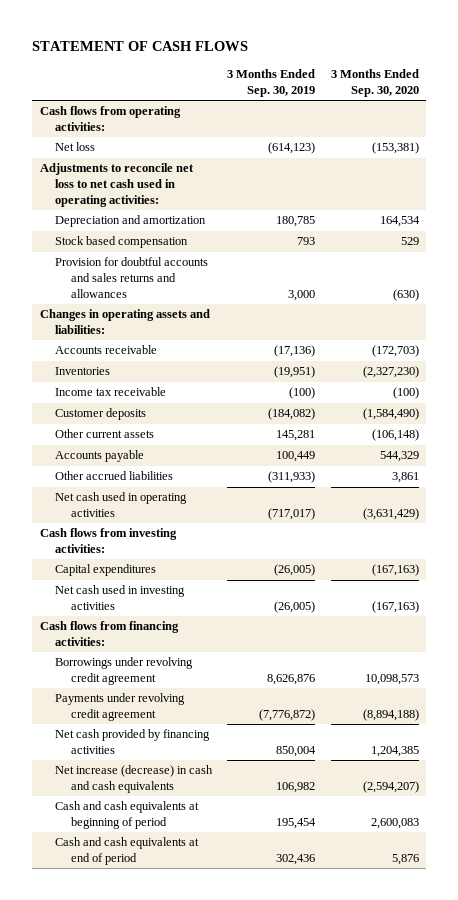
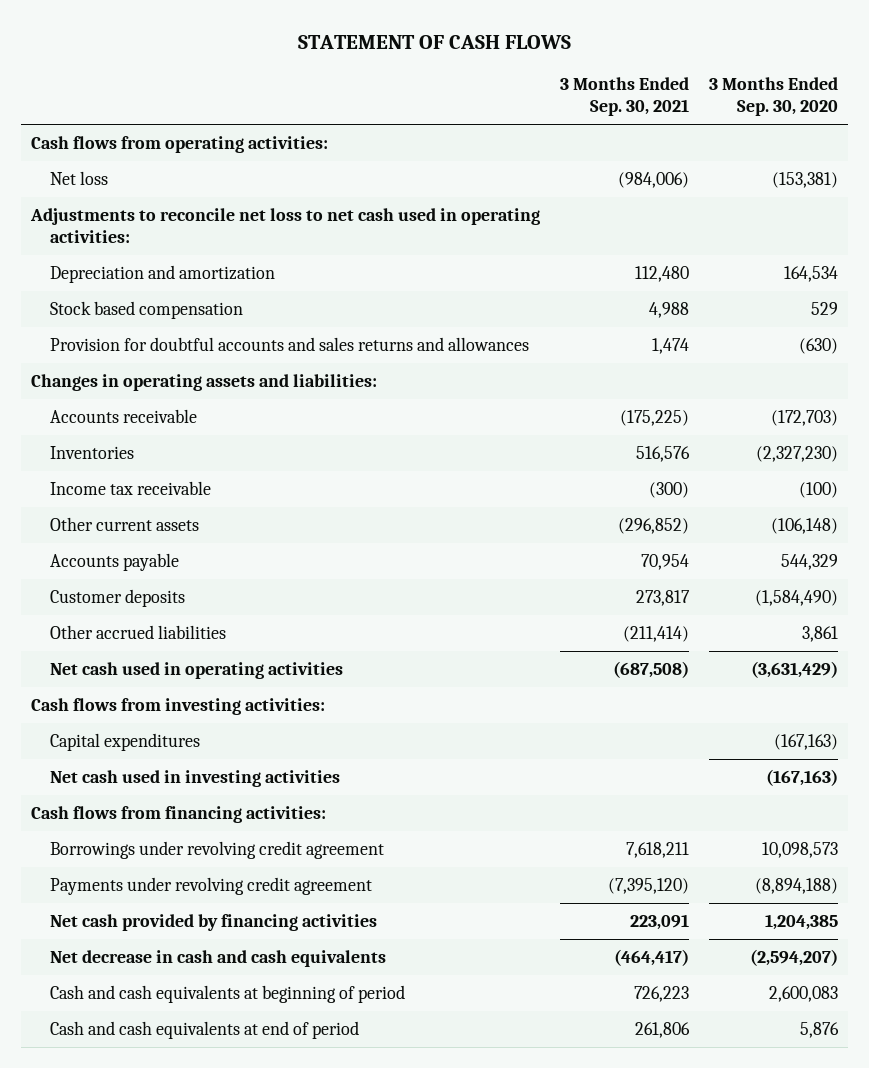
[227,69,316,98] 3 Months Ended Sep. 30, 2019 -> none
none -> [560,77,690,117] 3 Months Ended Sep. 30, 2021
[55,408,147,421] Customer deposits -> [49,588,185,607] Customer deposits
[55,765,214,794] Net increase (decrease) in cash and cash equivalents -> [49,949,386,967] Net decrease in cash and cash equivalents

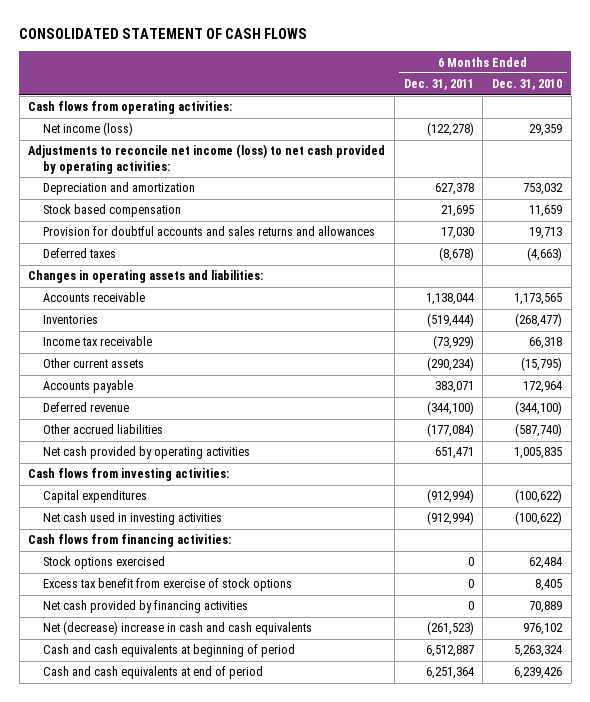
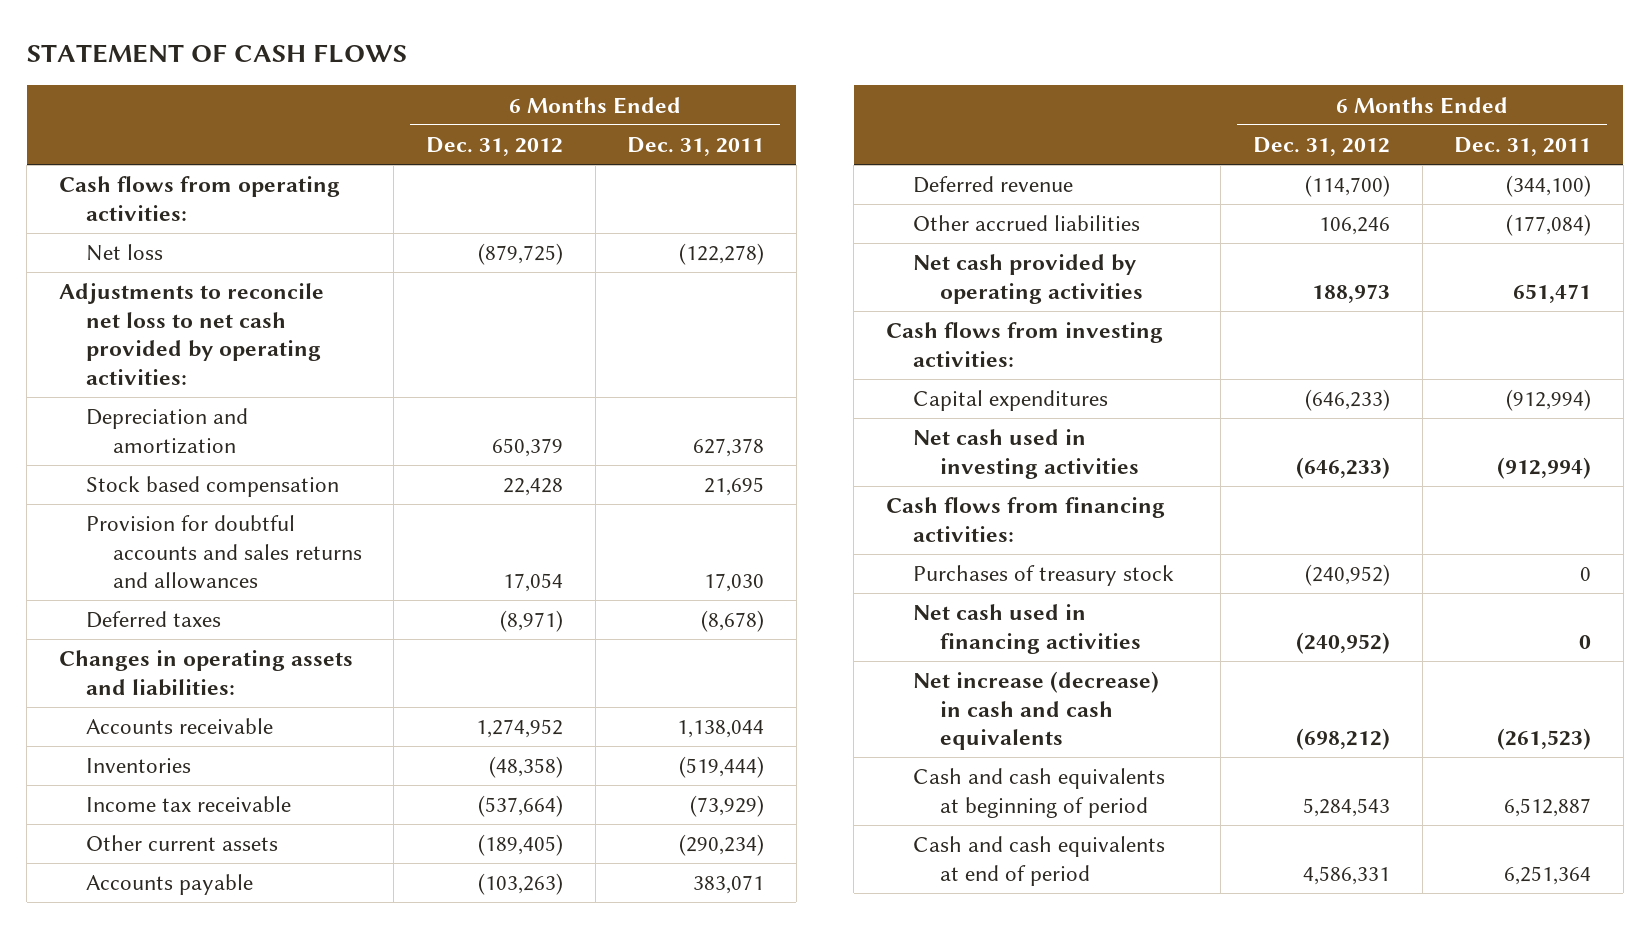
[19,27,308,39] CONSOLIDATED STATEMENT OF CASH FLOWS -> [26,44,407,64] STATEMENT OF CASH FLOWS
[492,79,563,91] Dec. 31, 2010 -> none
none -> [425,137,563,157] Dec. 31, 2012
[42,122,133,137] Net income (loss) -> [85,244,163,262] Net loss
[28,144,386,174] Adjustments to reconcile net income (loss) to net cash provided by operating activities: -> [58,283,324,385] Adjustments to reconcile net loss to net cash provided by operating activities:
[42,556,165,570] Stock options exercised -> none
[42,578,292,592] Excess tax benefit from exercise of stock options -> none
none -> [912,565,1174,587] Purchases of treasury stock
[42,600,248,614] Net cash provided by financing activities -> [912,604,1141,654] Net cash used in financing activities
[42,621,312,636] Net (decrease) increase in cash and cash equivalents -> [912,671,1159,751] Net increase (decrease) in cash and cash equivalents

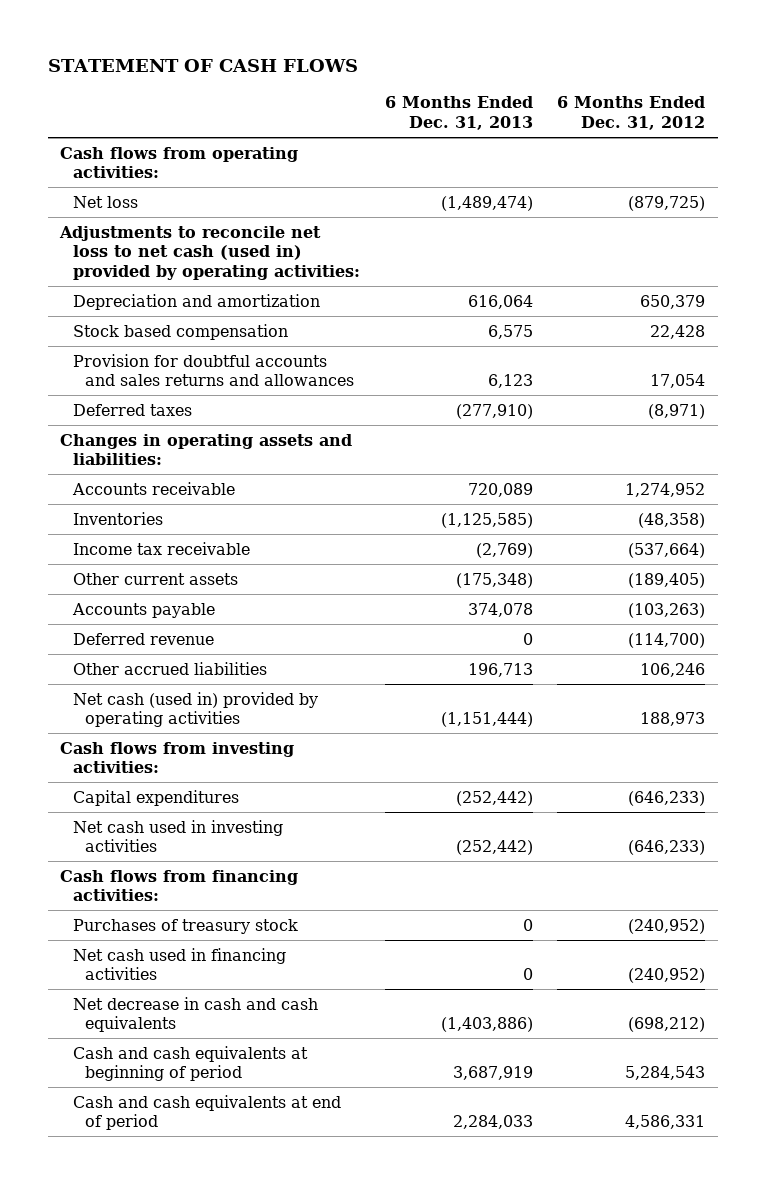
[627,137,765,157] Dec. 31, 2011 -> none
none -> [384,96,533,130] 6 Months Ended Dec. 31, 2013
[58,283,324,385] Adjustments to reconcile net loss to net cash provided by operating activities: -> [59,225,360,280] Adjustments to reconcile net loss to net cash (used in) provided by operating activities:
[912,254,1143,304] Net cash provided by operating activities -> [72,691,318,728] Net cash (used in) provided by operating activities
[912,671,1159,751] Net increase (decrease) in cash and cash equivalents -> [72,996,318,1033] Net decrease in cash and cash equivalents

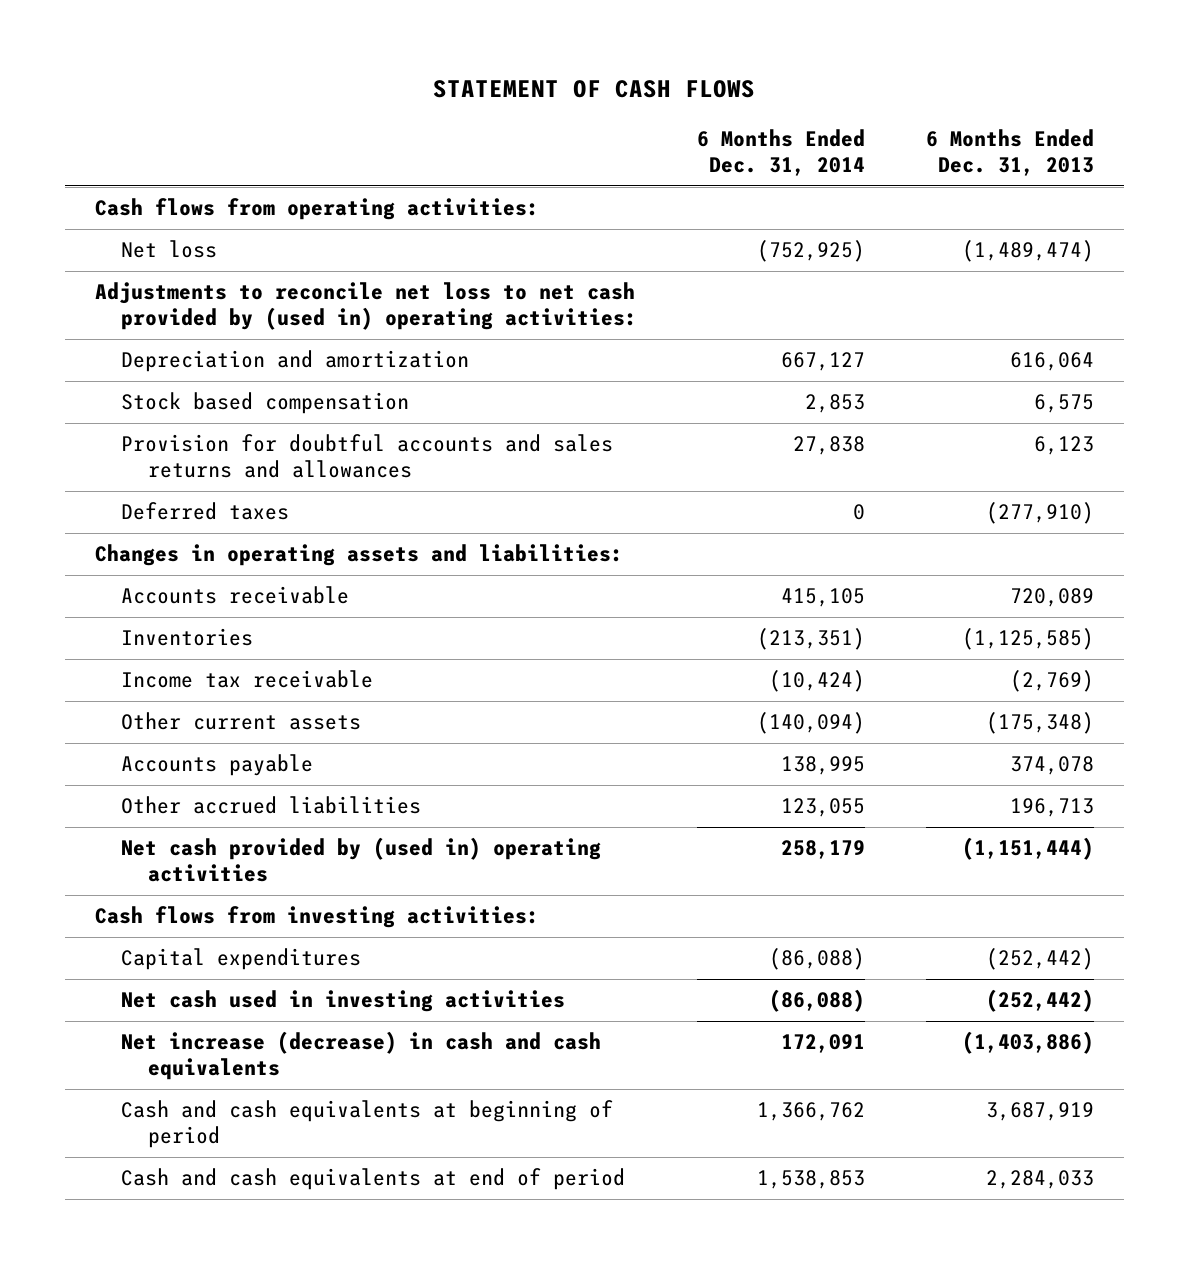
[557,96,706,130] 6 Months Ended Dec. 31, 2012 -> none
none -> [697,129,866,176] 6 Months Ended Dec. 31, 2014
[59,225,360,280] Adjustments to reconcile net loss to net cash (used in) provided by operating activities: -> [94,282,638,331] Adjustments to reconcile net loss to net cash provided by (used in) operating activities:
[72,632,214,645] Deferred revenue -> none
[72,691,318,728] Net cash (used in) provided by operating activities -> [121,837,602,883] Net cash provided by (used in) operating activities
[60,869,299,902] Cash flows from financing activities: -> none
[72,918,298,934] Purchases of treasury stock -> none
[72,947,286,981] Net cash used in financing activities -> none
[72,996,318,1033] Net decrease in cash and cash equivalents -> [121,1031,602,1081] Net increase (decrease) in cash and cash equivalents

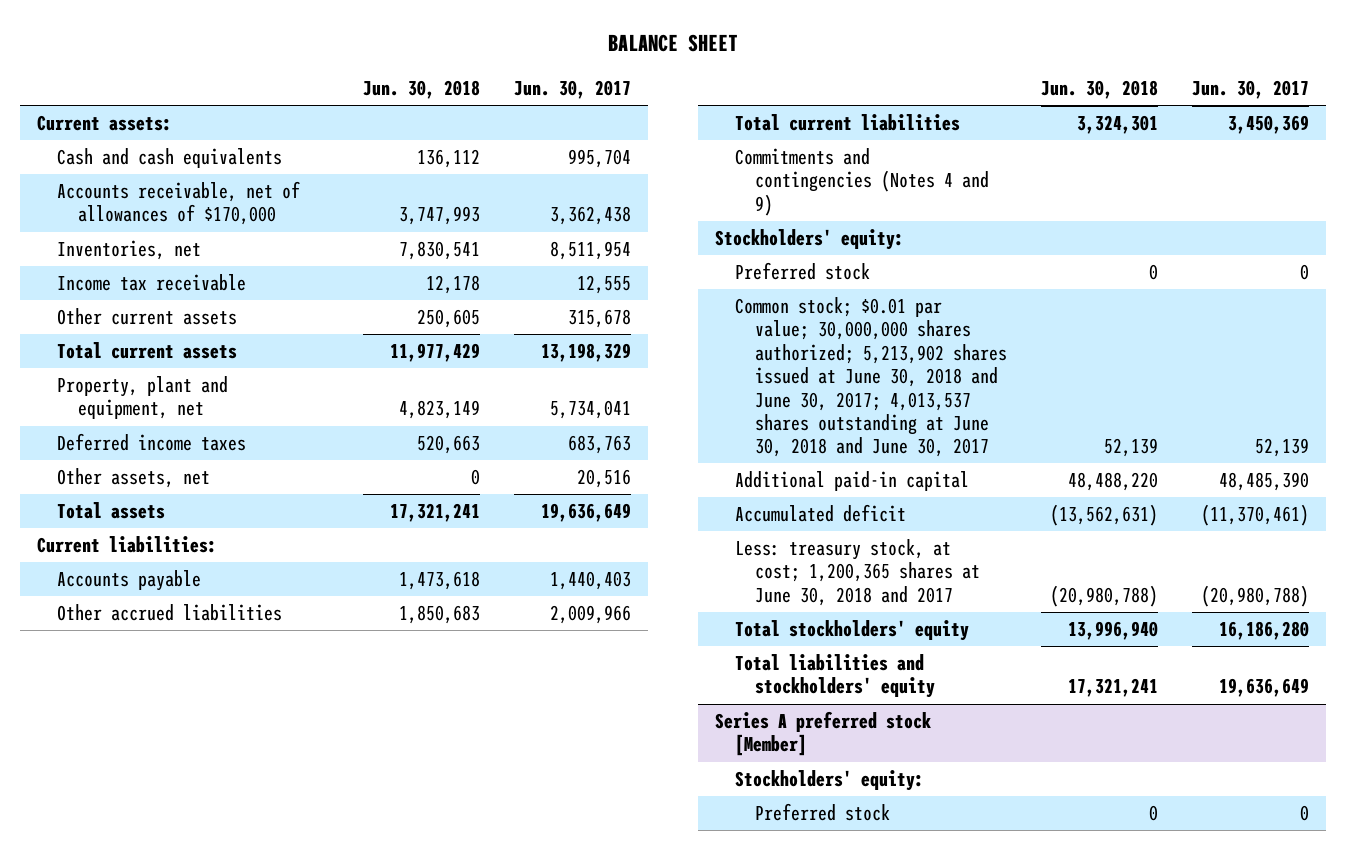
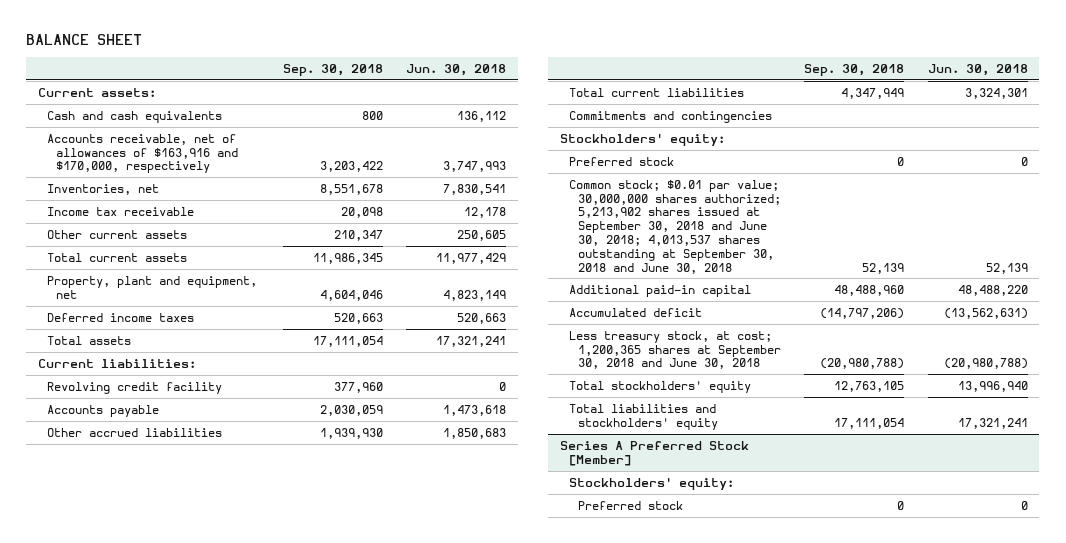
[514,79,632,99] Jun. 30, 2017 -> none
none -> [282,63,383,76] Sep. 30, 2018
[57,181,301,226] Accounts receivable, net of allowances of $170,000 -> [47,133,239,174] Accounts receivable, net of allowances of $163,916 and $170,000, respectively
[57,468,211,489] Other assets, net -> none
none -> [47,381,223,394] Revolving credit facility
[734,148,990,216] Commitments and contingencies (Notes 4 and 9) -> [568,110,772,123] Commitments and contingencies
[734,297,1008,458] Common stock; $0.01 par value; 30,000,000 shares authorized; 5,213,902 shares issued at June 30, 2018 and June 30, 2017; 4,013,537 shares outstanding at June 30, 2018 and June 30, 2017 -> [568,179,781,274] Common stock; $0.01 par value; 30,000,000 shares authorized; 5,213,902 shares issued at September 30, 2018 and June 30, 2018; 4,013,537 shares outstanding at September 30, 2018 and June 30, 2018
[734,539,981,606] Less: treasury stock, at cost; 1,200,365 shares at June 30, 2018 and 2017 -> [568,330,781,370] Less treasury stock, at cost; 1,200,365 shares at September 30, 2018 and June 30, 2018
[714,711,931,757] Series A preferred stock [Member] -> [559,440,749,466] Series A Preferred Stock [Member]

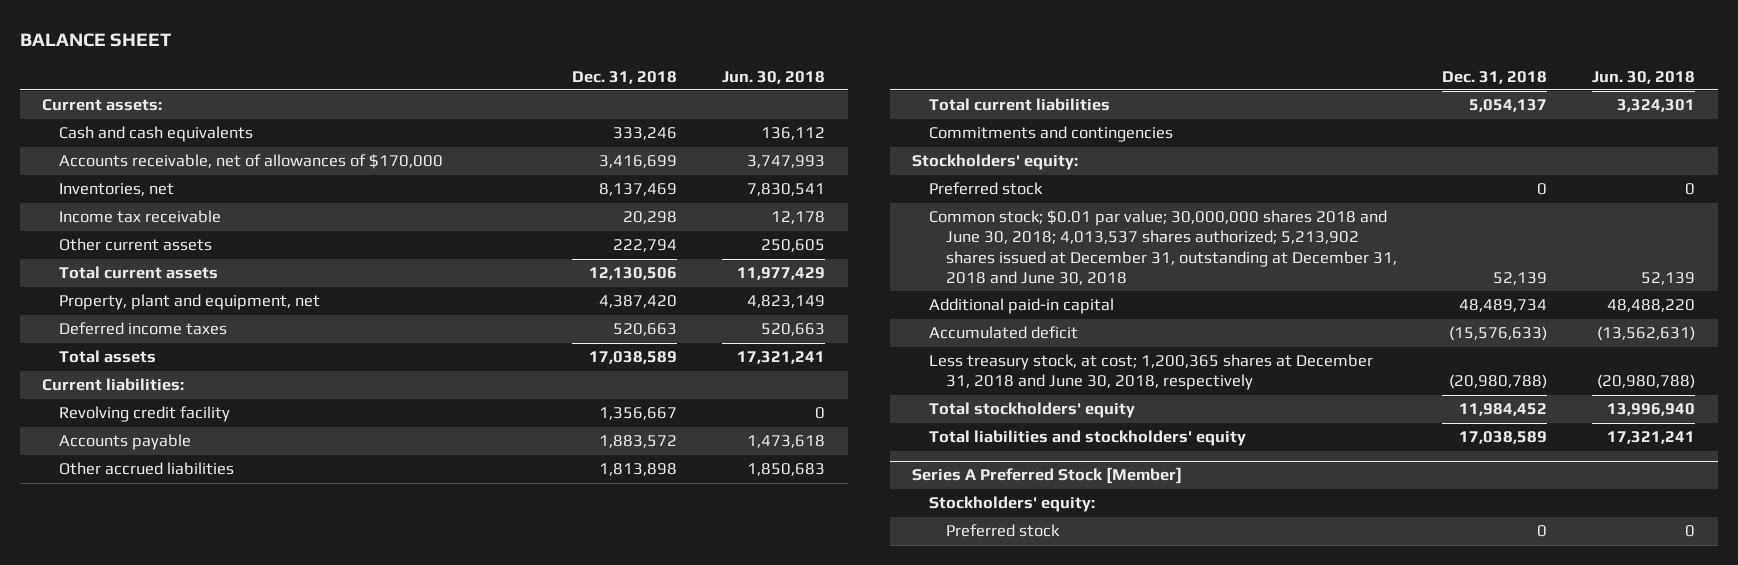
[282,63,383,76] Sep. 30, 2018 -> none
none -> [572,70,678,84] Dec. 31, 2018
[47,133,239,174] Accounts receivable, net of allowances of $163,916 and $170,000, respectively -> [59,154,444,170] Accounts receivable, net of allowances of $170,000
[568,179,781,274] Common stock; $0.01 par value; 30,000,000 shares authorized; 5,213,902 shares issued at September 30, 2018 and June 30, 2018; 4,013,537 shares outstanding at September 30, 2018 and June 30, 2018 -> [929,210,1398,285] Common stock; $0.01 par value; 30,000,000 shares 2018 and June 30, 2018; 4,013,537 shares authorized; 5,213,902 shares issued at December 31, outstanding at December 31, 2018 and June 30, 2018
[568,330,781,370] Less treasury stock, at cost; 1,200,365 shares at September 30, 2018 and June 30, 2018 -> [929,354,1374,391] Less treasury stock, at cost; 1,200,365 shares at December 31, 2018 and June 30, 2018, respectively

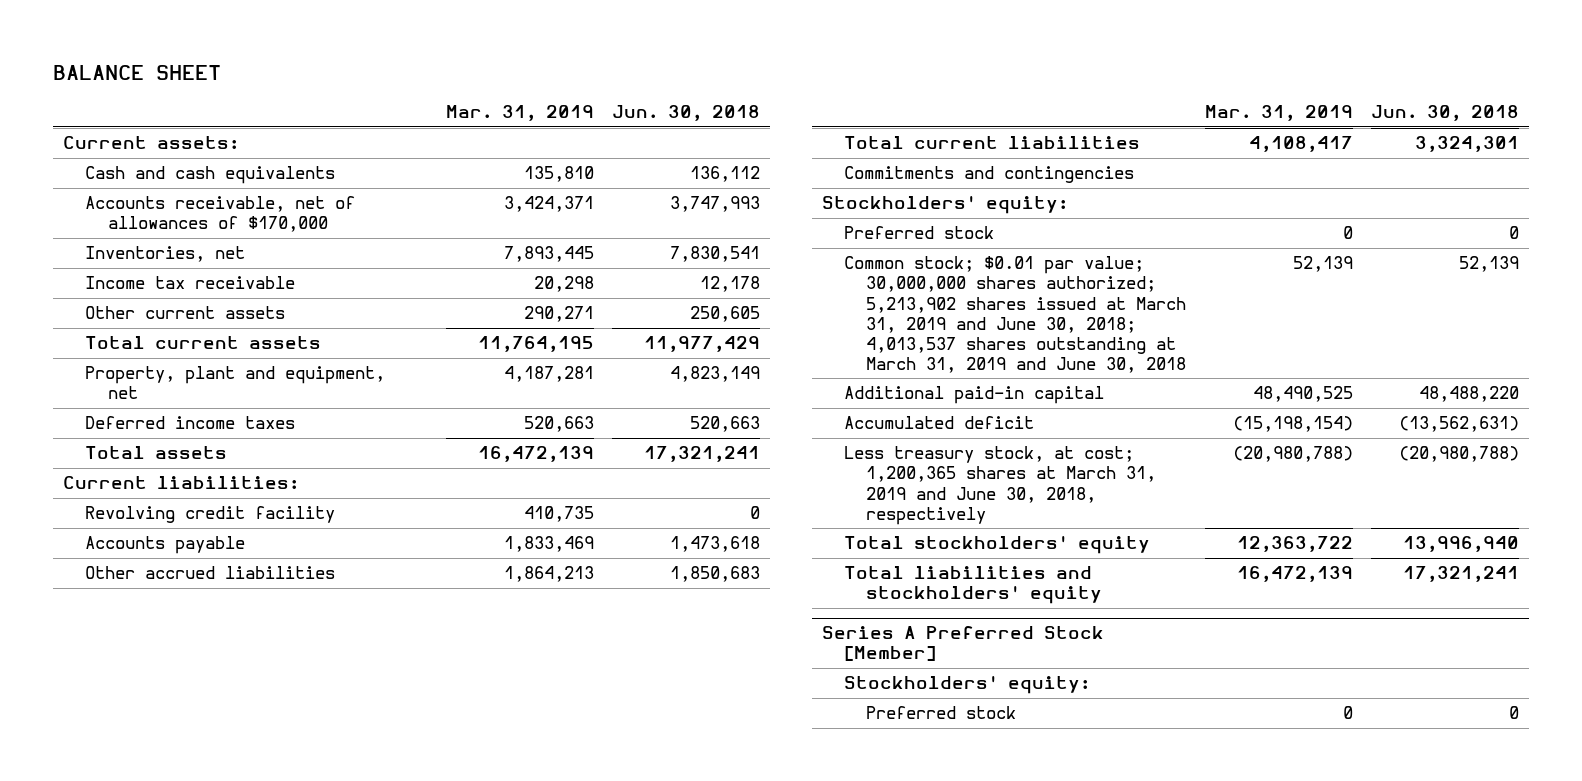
[572,70,678,84] Dec. 31, 2018 -> none
none -> [446,105,595,122] Mar. 31, 2019
[929,210,1398,285] Common stock; $0.01 par value; 30,000,000 shares 2018 and June 30, 2018; 4,013,537 shares authorized; 5,213,902 shares issued at December 31, outstanding at December 31, 2018 and June 30, 2018 -> [844,256,1187,373] Common stock; $0.01 par value; 30,000,000 shares authorized; 5,213,902 shares issued at March 31, 2019 and June 30, 2018; 4,013,537 shares outstanding at March 31, 2019 and June 30, 2018
[929,354,1374,391] Less treasury stock, at cost; 1,200,365 shares at December 31, 2018 and June 30, 2018, respectively -> [844,446,1157,525] Less treasury stock, at cost; 1,200,365 shares at March 31, 2019 and June 30, 2018, respectively

